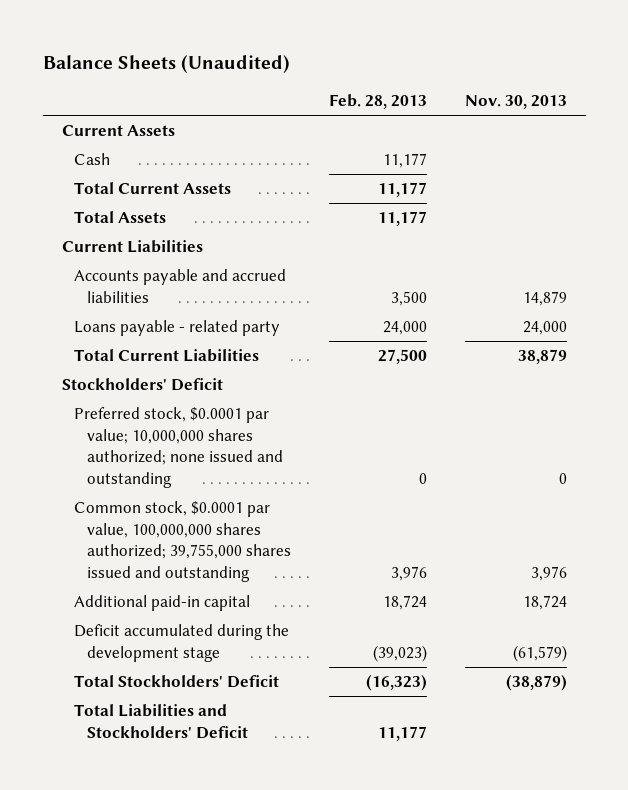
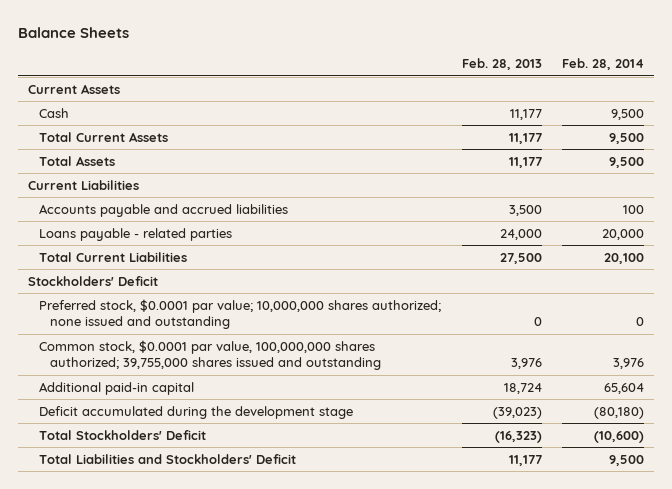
[42,54,290,73] Balance Sheets (Unaudited) -> [17,27,129,39] Balance Sheets
[464,94,567,109] Nov. 30, 2013 -> none
none -> [562,58,645,71] Feb. 28, 2014
[74,320,281,337] Loans payable - related party -> [39,227,233,241] Loans payable - related parties

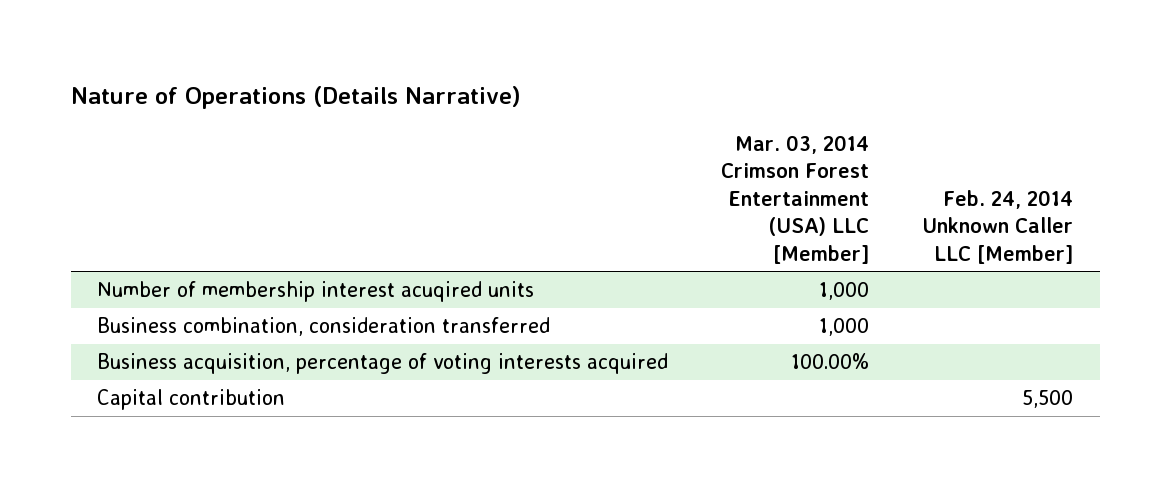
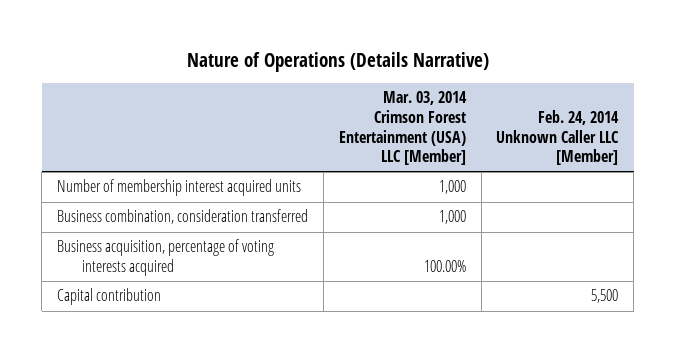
[97,281,535,303] Number of membership interest acuqired units -> [57,179,302,197] Number of membership interest acquired units

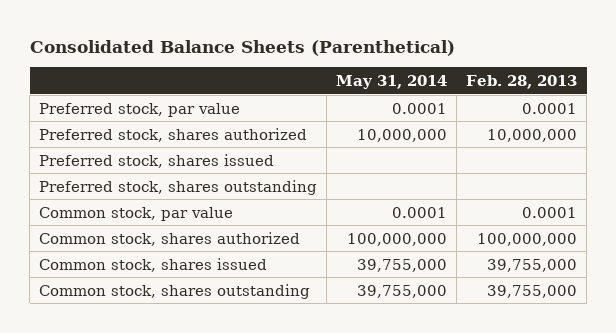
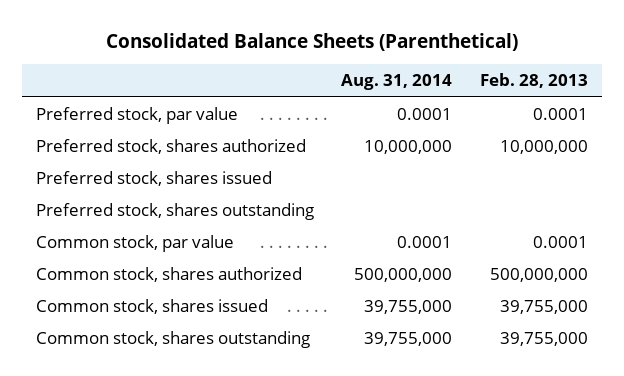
[336,74,448,89] May 31, 2014 -> none
none -> [341,74,453,91] Aug. 31, 2014
[477,232,578,246] 100,000,000 -> [490,268,589,283] 500,000,000

